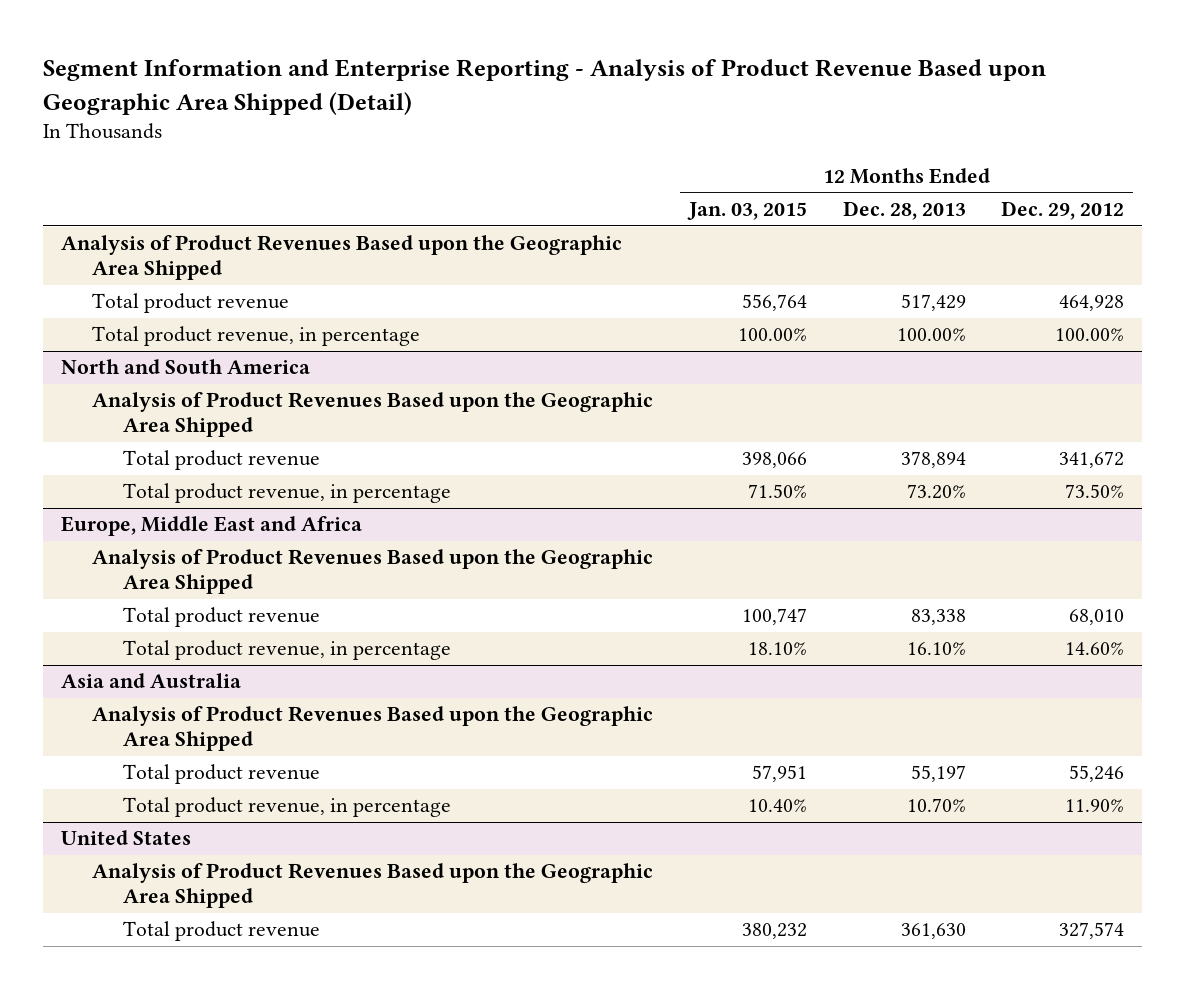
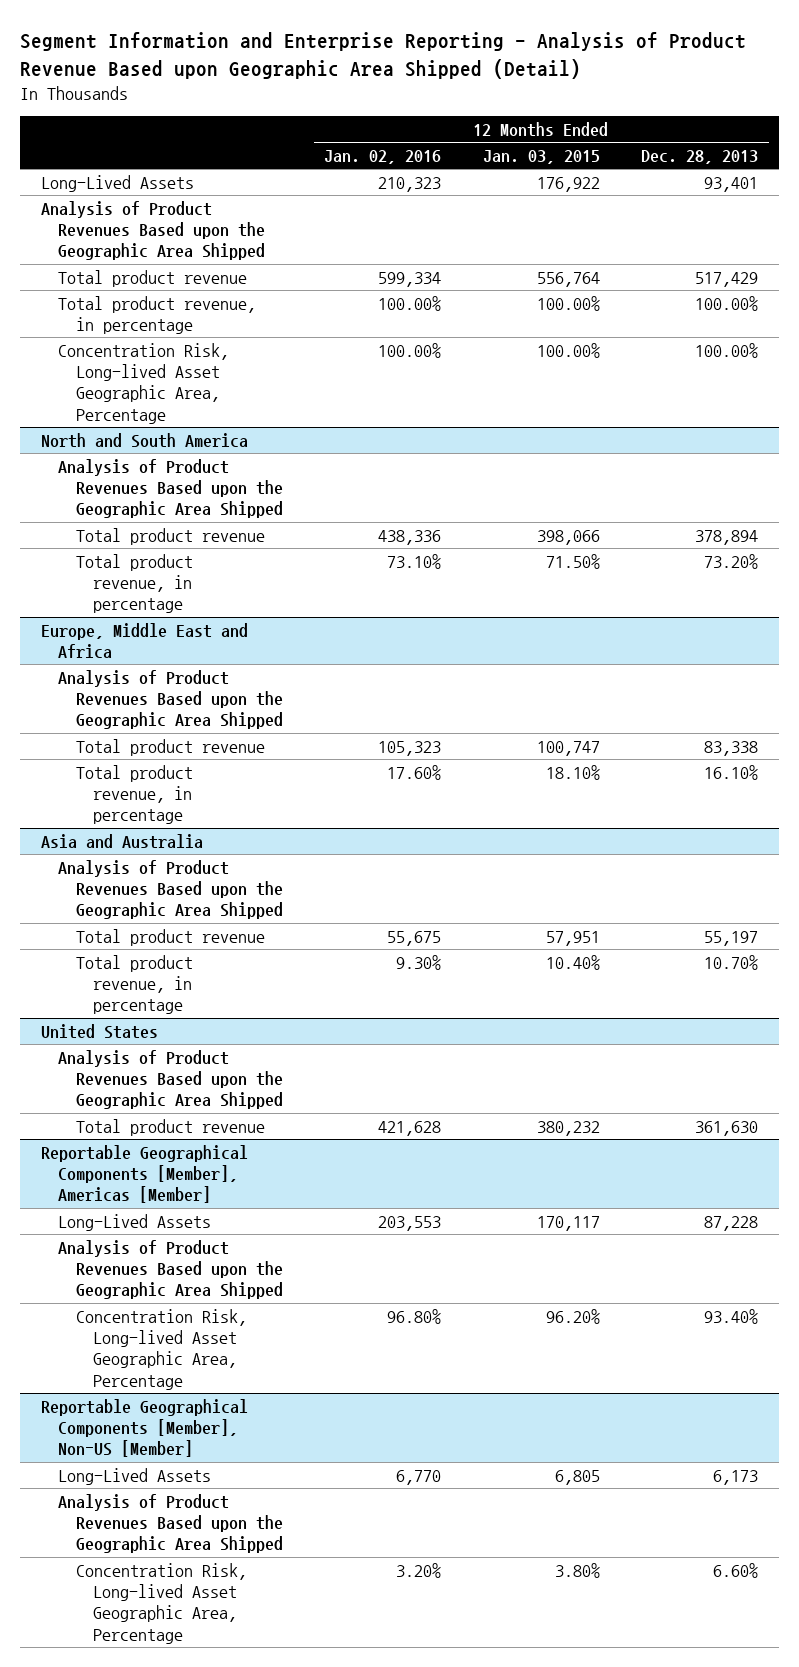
[1001,201,1125,221] Dec. 29, 2012 -> none
none -> [324,149,442,164] Jan. 02, 2016
none -> [40,174,194,192] Long-Lived Assets
none -> [58,342,230,424] Concentration Risk, Long-lived Asset Geographic Area, Percentage
none -> [40,1144,248,1204] Reportable Geographical Components [Member], Americas [Member]
none -> [58,1213,212,1231] Long-Lived Assets
none -> [58,1239,283,1300] Analysis of Product Revenues Based upon the Geographic Area Shipped
none -> [75,1308,247,1390] Concentration Risk, Long-lived Asset Geographic Area, Percentage
none -> [40,1398,248,1458] Reportable Geographical Components [Member], Non-US [Member]
none -> [58,1467,212,1485] Long-Lived Assets
none -> [58,1493,283,1554] Analysis of Product Revenues Based upon the Geographic Area Shipped
none -> [75,1562,247,1644] Concentration Risk, Long-lived Asset Geographic Area, Percentage

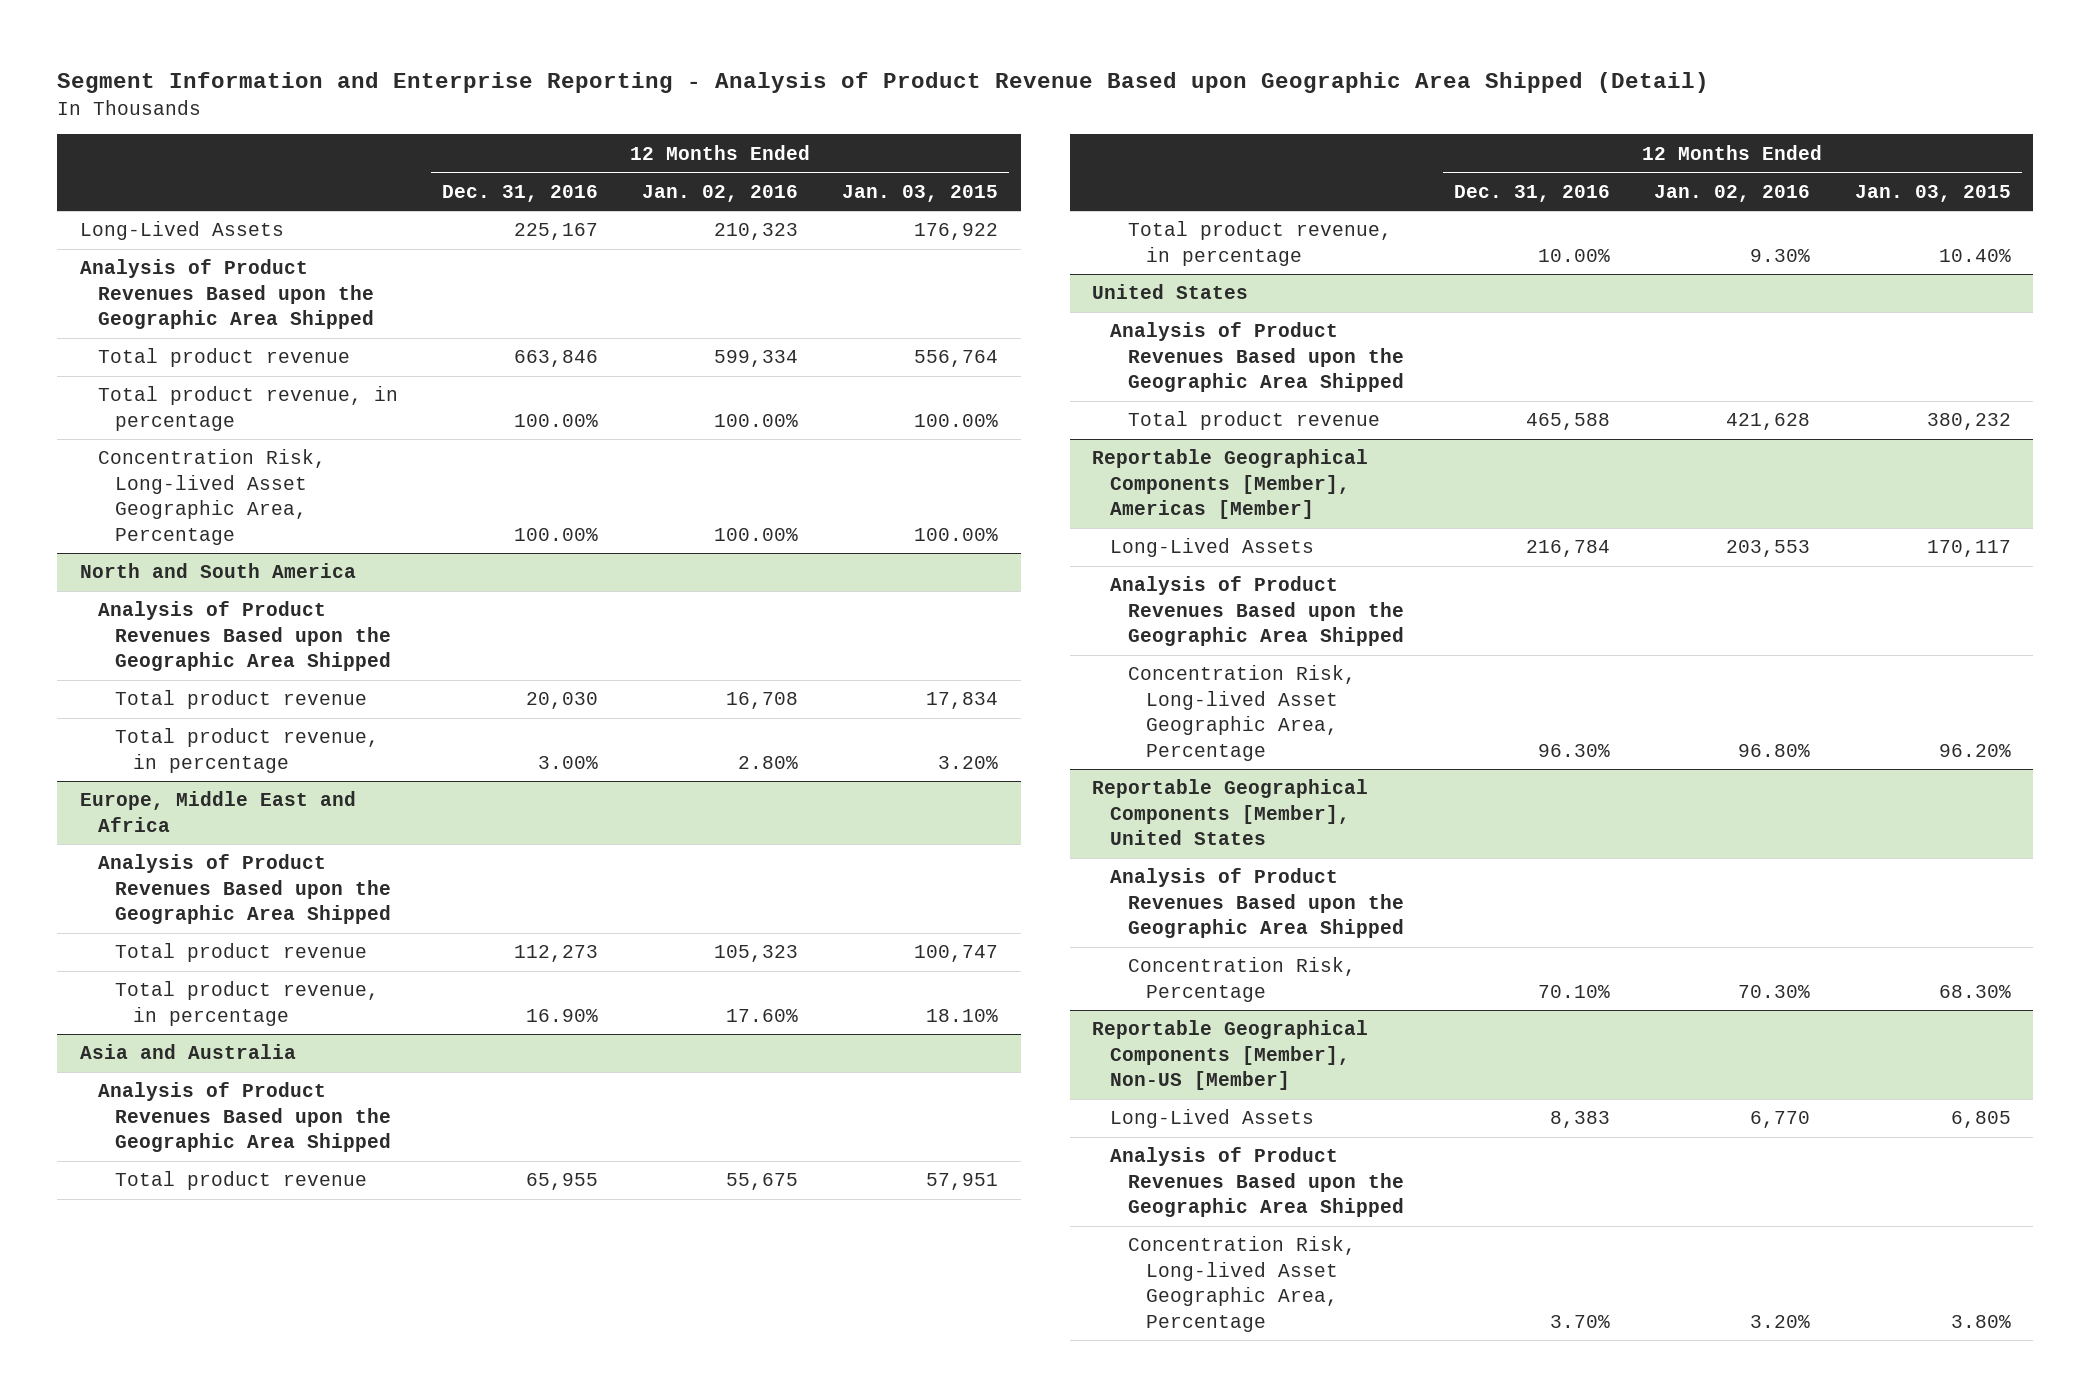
[641,149,759,164] Dec. 28, 2013 -> none
none -> [441,184,598,202] Dec. 31, 2016
[378,529,442,545] 438,336 -> [726,692,799,710] 16,708
[536,529,600,545] 398,066 -> [926,692,999,710] 17,834
[387,553,442,569] 73.10% -> [738,755,799,769] 2.80%
[545,553,600,569] 71.50% -> [938,755,999,769] 3.20%
none -> [1091,779,1368,846] Reportable Geographical Components [Member], United States
none -> [1109,868,1404,939] Analysis of Product Revenues Based upon the Geographic Area Shipped
none -> [1127,957,1356,1002] Concentration Risk, Percentage

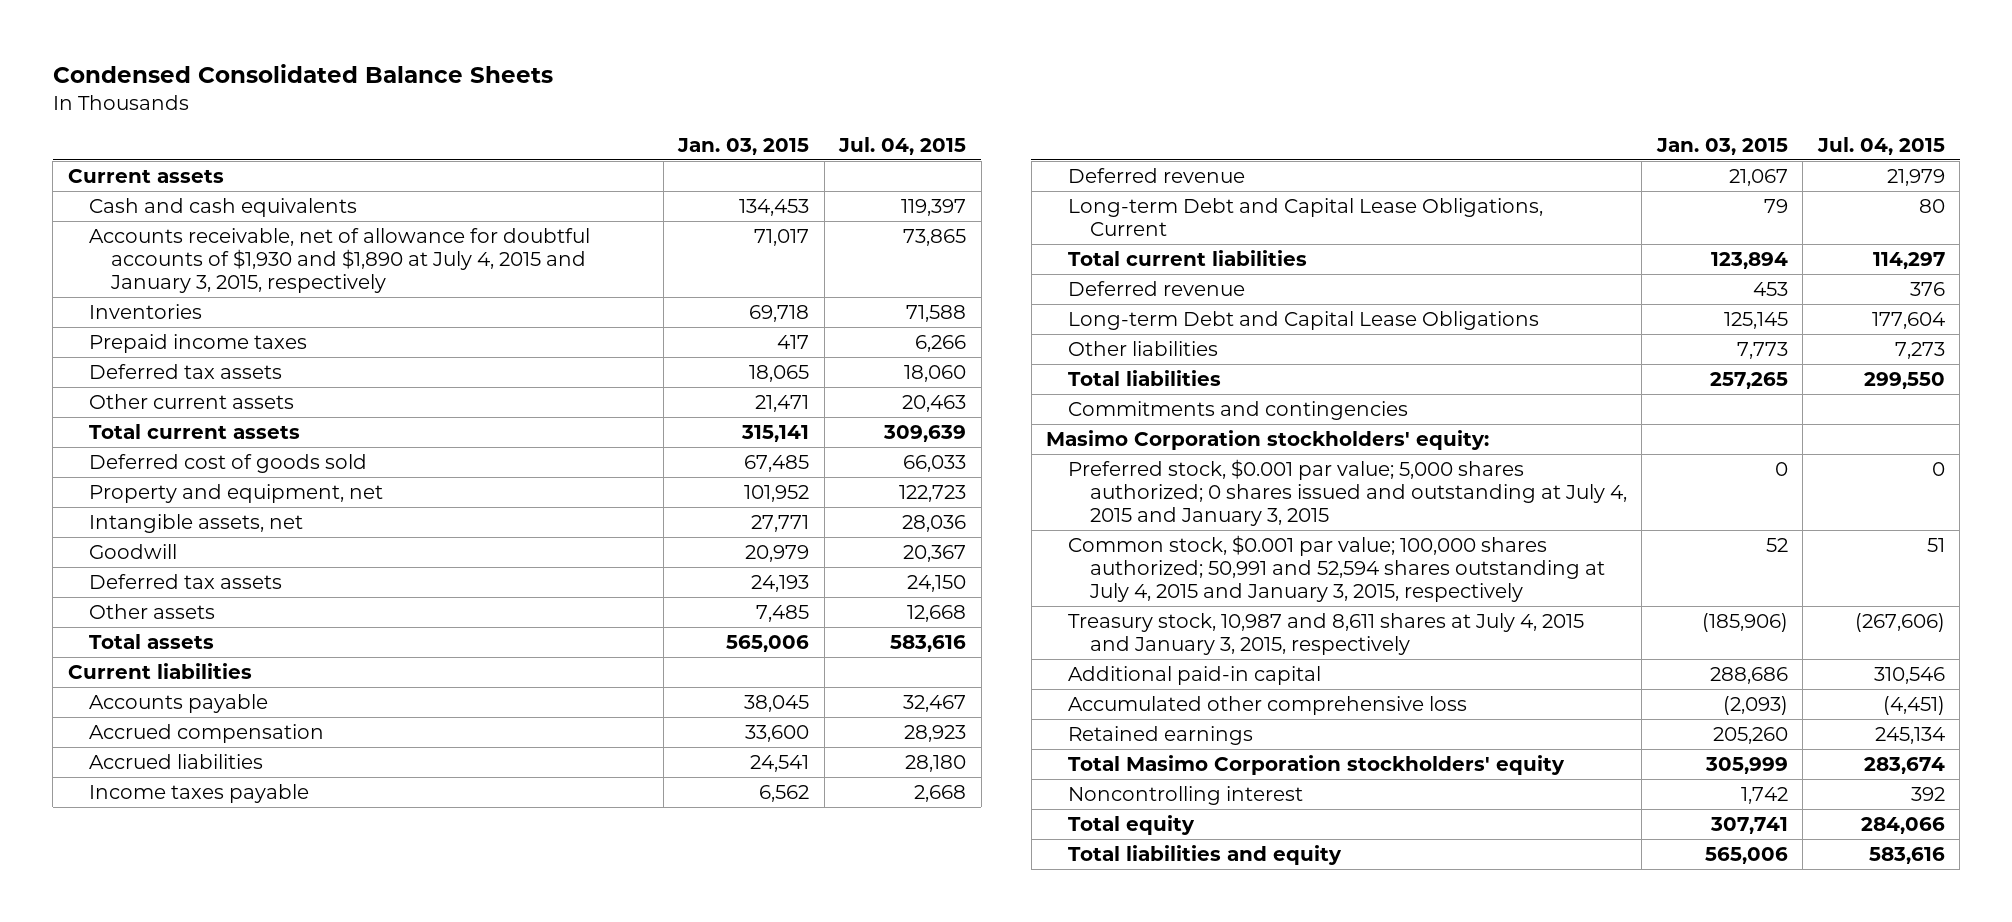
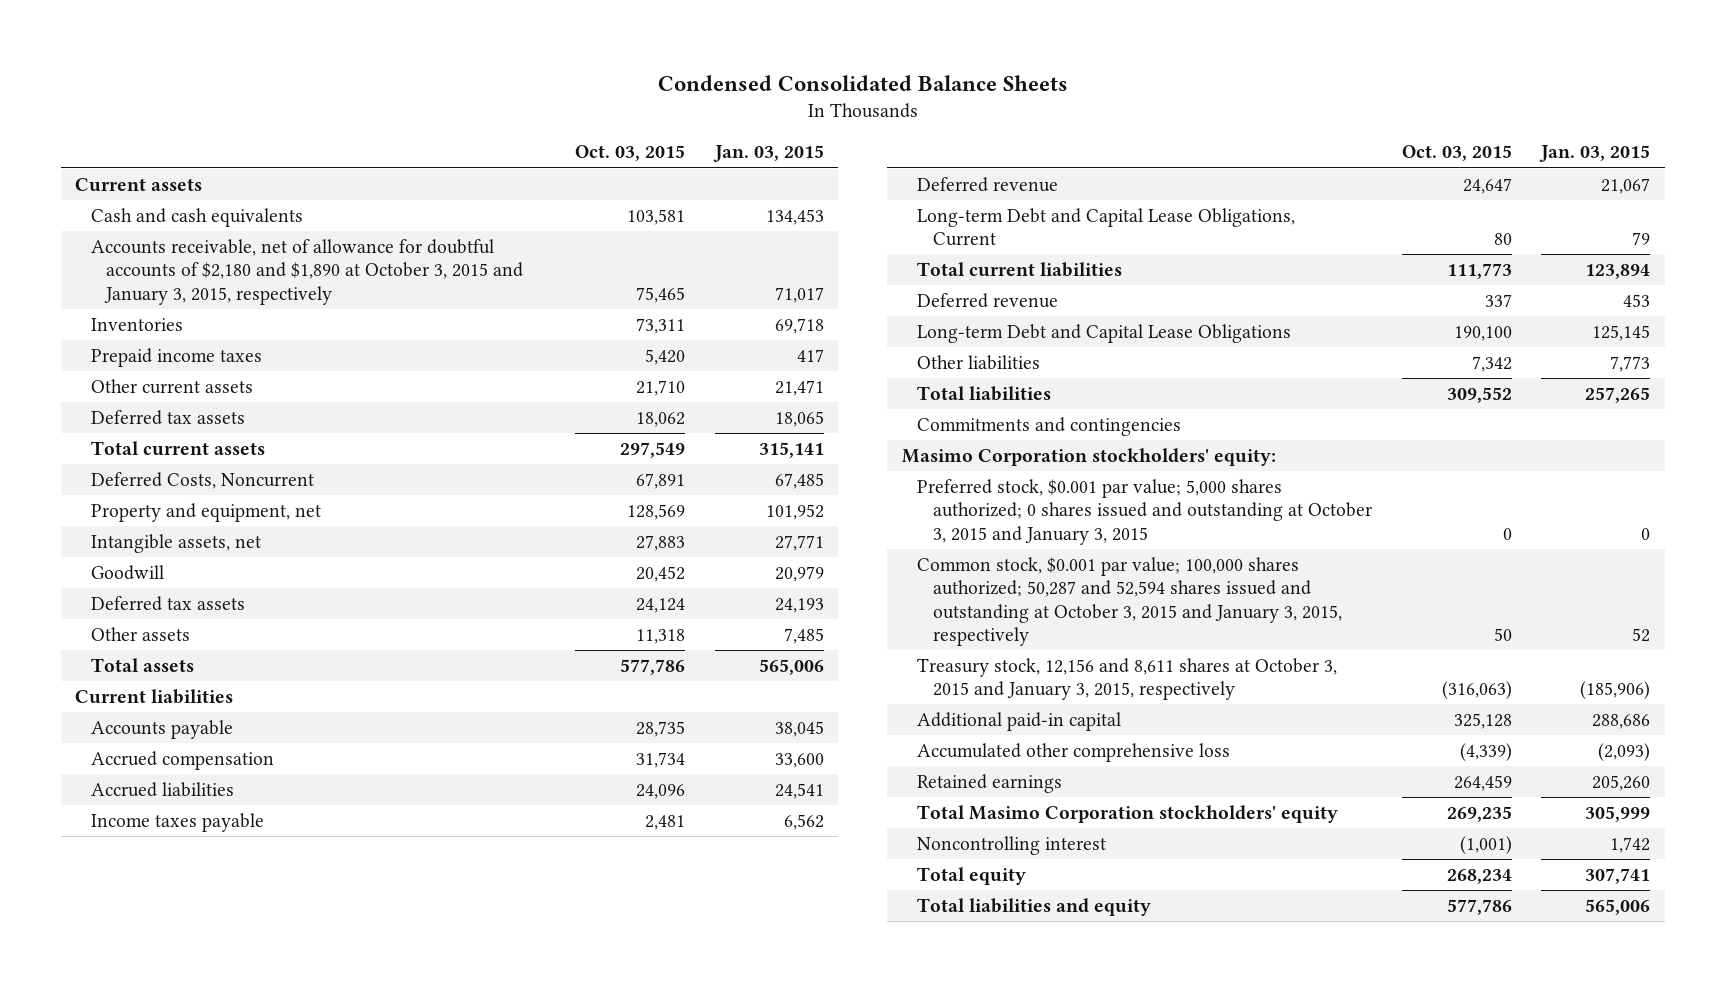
[838,137,967,156] Jul. 04, 2015 -> none
none -> [575,145,686,162] Oct. 03, 2015
[89,227,591,294] Accounts receivable, net of allowance for doubtful accounts of $1,930 and $1,890 at July 4, 2015 and January 3, 2015, respectively -> [90,238,524,305] Accounts receivable, net of allowance for doubtful accounts of $2,180 and $1,890 at October 3, 2015 and January 3, 2015, respectively
[89,363,283,379] Deferred tax assets -> [90,409,245,425] Deferred tax assets
[89,453,368,473] Deferred cost of goods sold -> [90,471,314,489] Deferred Costs, Noncurrent
[1067,458,1627,527] Preferred stock, $0.001 par value; 5,000 shares authorized; 0 shares issued and outstanding at July 4, 2015 and January 3, 2015 -> [917,478,1372,545] Preferred stock, $0.001 par value; 5,000 shares authorized; 0 shares issued and outstanding at October 3, 2015 and January 3, 2015
[1067,534,1605,603] Common stock, $0.001 par value; 100,000 shares authorized; 50,991 and 52,594 shares outstanding at July 4, 2015 and January 3, 2015, respectively -> [917,556,1342,646] Common stock, $0.001 par value; 100,000 shares authorized; 50,287 and 52,594 shares issued and outstanding at October 3, 2015 and January 3, 2015, respectively
[1067,612,1584,655] Treasury stock, 10,987 and 8,611 shares at July 4, 2015 and January 3, 2015, respectively -> [917,657,1338,701] Treasury stock, 12,156 and 8,611 shares at October 3, 2015 and January 3, 2015, respectively

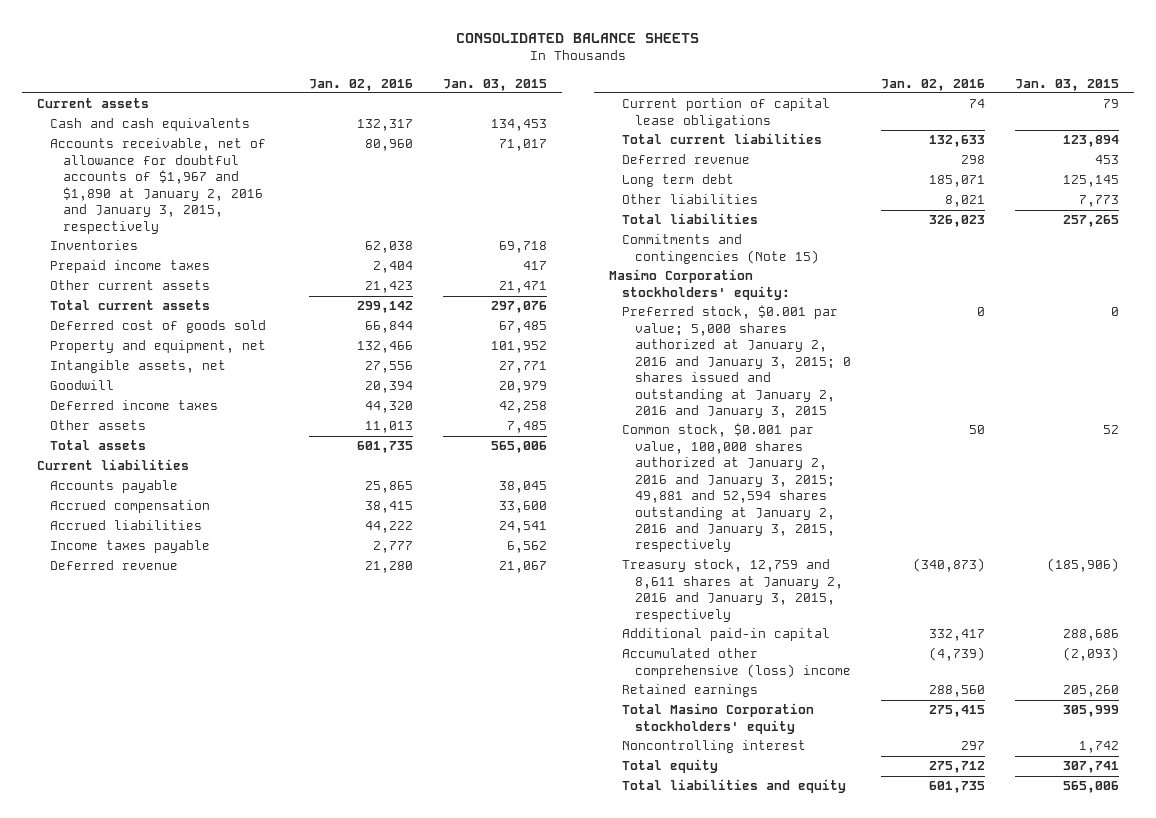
[657,74,1068,91] Condensed Consolidated Balance Sheets -> [455,32,699,43] CONSOLIDATED BALANCE SHEETS
[575,145,686,162] Oct. 03, 2015 -> none
none -> [308,78,413,91] Jan. 02, 2016
[90,238,524,305] Accounts receivable, net of allowance for doubtful accounts of $2,180 and $1,890 at October 3, 2015 and January 3, 2015, respectively -> [50,138,267,234] Accounts receivable, net of allowance for doubtful accounts of $1,967 and $1,890 at January 2, 2016 and January 3, 2015, respectively
[90,409,245,425] Deferred tax assets -> none
[758,441,824,458] 315,141 -> [490,301,547,314] 297,076
[90,471,314,489] Deferred Costs, Noncurrent -> [50,320,267,334] Deferred cost of goods sold
[90,595,245,611] Deferred tax assets -> [50,400,219,411] Deferred income taxes
[774,597,824,613] 24,193 -> [498,401,547,414] 42,258
[917,207,1296,247] Long-term Debt and Capital Lease Obligations, Current -> none
none -> [621,98,830,128] Current portion of capital lease obligations
[917,323,1292,343] Long-term Debt and Capital Lease Obligations -> [621,174,734,188] Long term debt
[917,416,1182,436] Commitments and contingencies -> [621,234,819,264] Commitments and contingencies (Note 15)
[917,478,1372,545] Preferred stock, $0.001 par value; 5,000 shares authorized; 0 shares issued and outstanding at October 3, 2015 and January 3, 2015 -> [621,305,851,419] Preferred stock, $0.001 par value; 5,000 shares authorized at January 2, 2016 and January 3, 2015; 0 shares issued and outstanding at January 2, 2016 and January 3, 2015
[917,556,1342,646] Common stock, $0.001 par value; 100,000 shares authorized; 50,287 and 52,594 shares issued and outstanding at October 3, 2015 and January 3, 2015, respectively -> [621,423,835,553] Common stock, $0.001 par value, 100,000 shares authorized at January 2, 2016 and January 3, 2015; 49,881 and 52,594 shares outstanding at January 2, 2016 and January 3, 2015, respectively
[917,657,1338,701] Treasury stock, 12,156 and 8,611 shares at October 3, 2015 and January 3, 2015, respectively -> [621,559,843,622] Treasury stock, 12,759 and 8,611 shares at January 2, 2016 and January 3, 2015, respectively
[917,742,1231,762] Accumulated other comprehensive loss -> [621,648,851,678] Accumulated other comprehensive (loss) income

